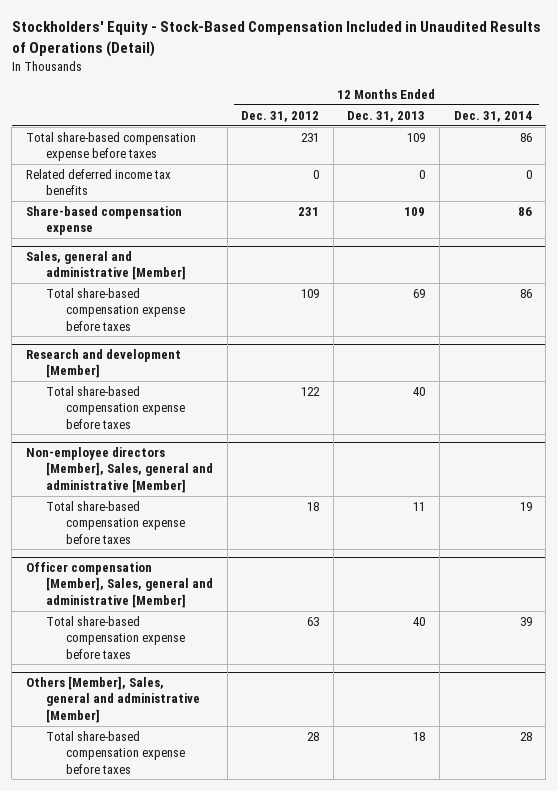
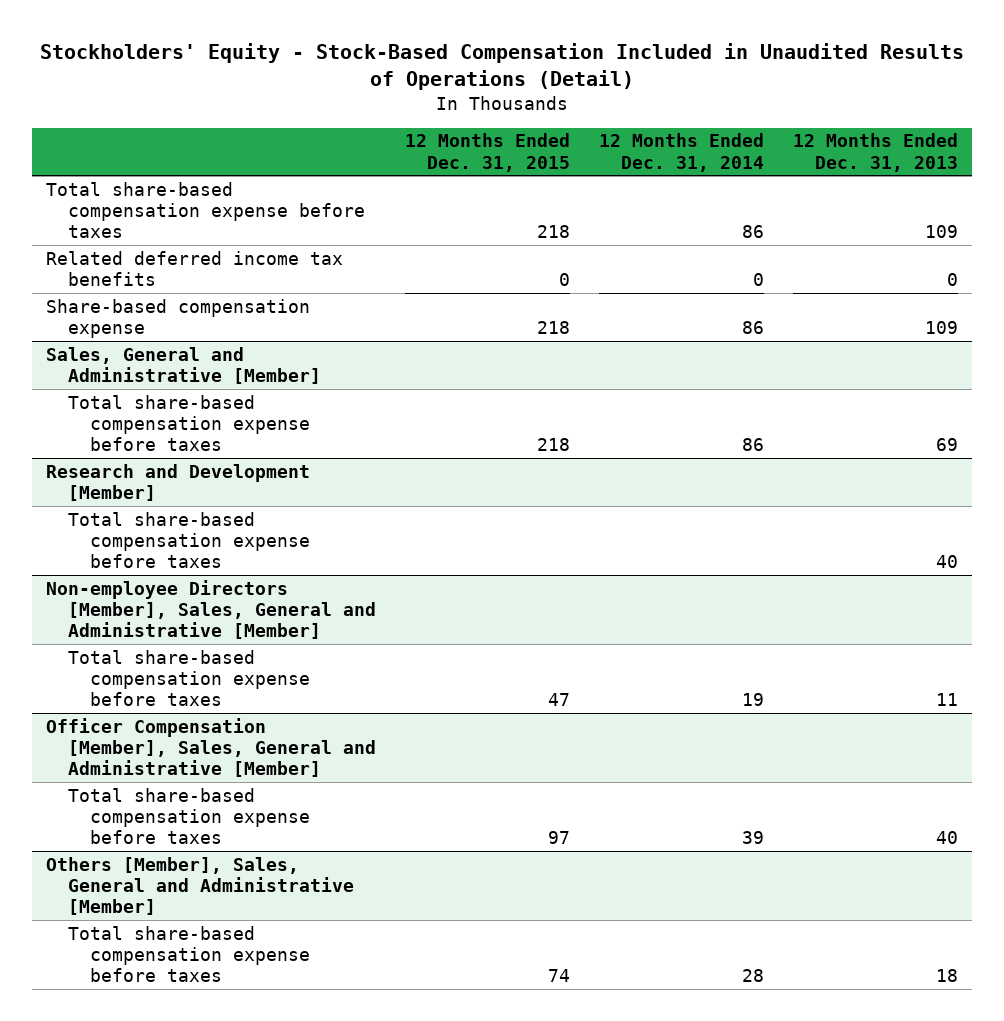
[241,110,320,122] Dec. 31, 2012 -> none
none -> [404,133,570,172] 12 Months Ended Dec. 31, 2015
[26,251,186,281] Sales, general and administrative [Member] -> [46,346,321,384] Sales, General and Administrative [Member]
[26,349,182,379] Research and development [Member] -> [46,463,311,501] Research and Development [Member]
[26,447,213,493] Non-employee directors [Member], Sales, general and administrative [Member] -> [46,579,376,640] Non-employee Directors [Member], Sales, General and Administrative [Member]
[26,562,213,608] Officer compensation [Member], Sales, general and administrative [Member] -> [46,717,376,778] Officer Compensation [Member], Sales, General and Administrative [Member]
[26,676,200,723] Others [Member], Sales, general and administrative [Member] -> [46,856,354,916] Others [Member], Sales, General and Administrative [Member]

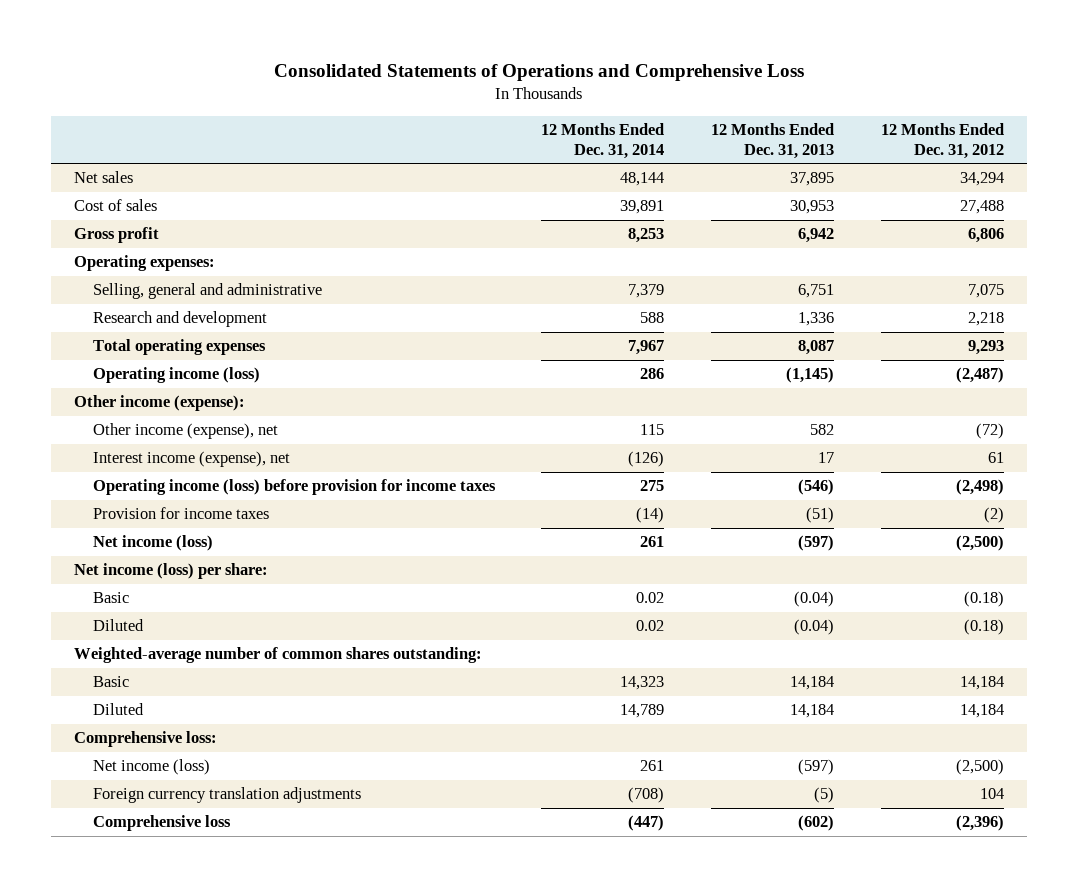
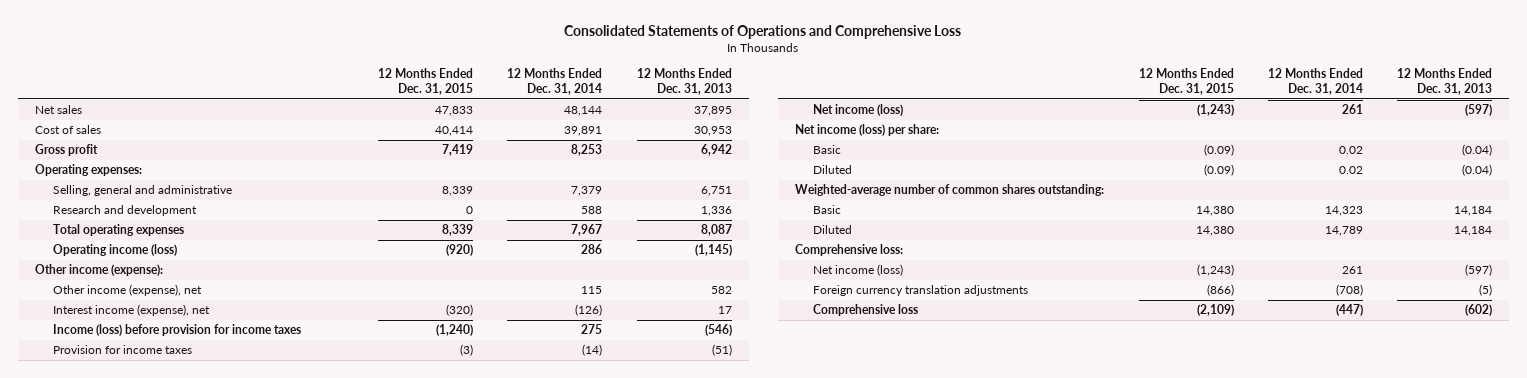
[880,123,1004,159] 12 Months Ended Dec. 31, 2012 -> none
none -> [378,67,474,95] 12 Months Ended Dec. 31, 2015
[92,479,496,496] Operating income (loss) before provision for income taxes -> [53,324,302,337] Income (loss) before provision for income taxes

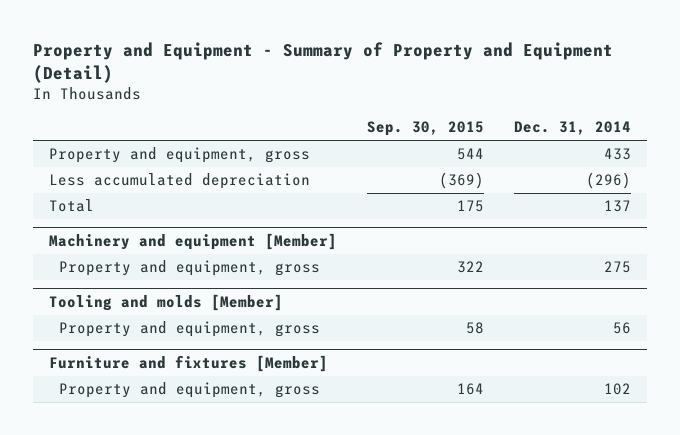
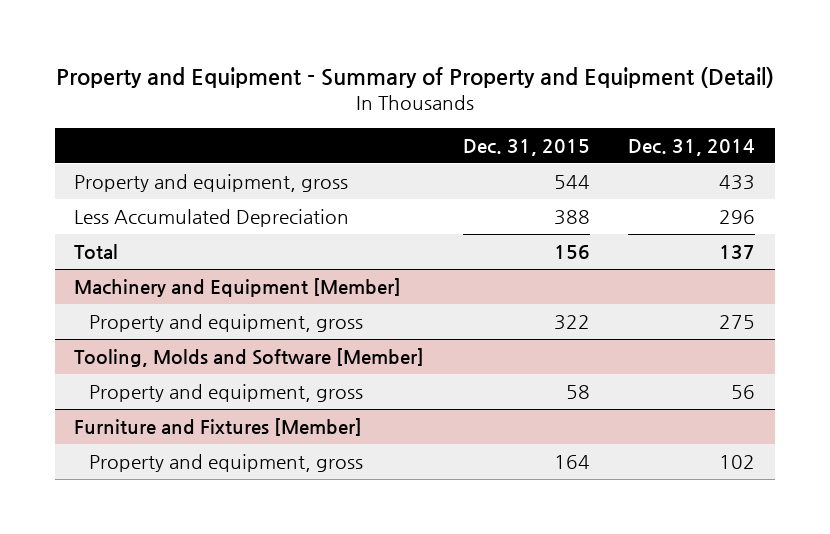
[367,121,485,137] Sep. 30, 2015 -> none
none -> [462,139,590,157] Dec. 31, 2015
[48,173,310,190] Less accumulated depreciation -> [74,208,350,227] Less Accumulated Depreciation
[586,172,632,190] (296) -> [719,209,756,224] 296
[48,232,337,250] Machinery and equipment [Member] -> [74,277,402,297] Machinery and Equipment [Member]
[48,293,283,311] Tooling and molds [Member] -> [74,347,425,367] Tooling, Molds and Software [Member]
[48,354,328,372] Furniture and fixtures [Member] -> [74,417,363,436] Furniture and Fixtures [Member]

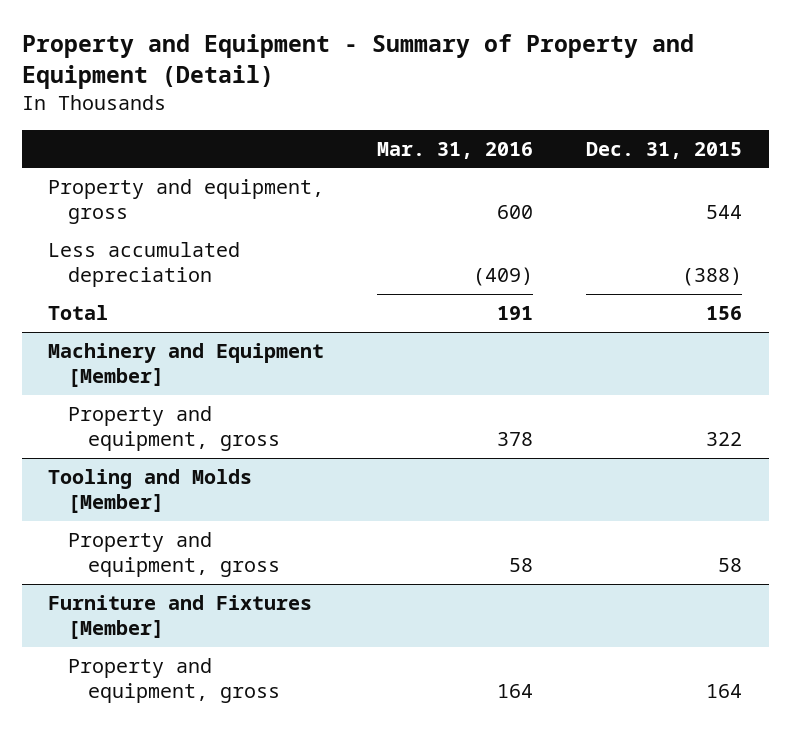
[628,139,756,157] Dec. 31, 2014 -> none
none -> [377,141,534,159] Mar. 31, 2016
[74,208,350,227] Less Accumulated Depreciation -> [48,242,241,288] Less accumulated depreciation
[553,209,590,225] 388 -> [682,267,743,287] (388)
[74,347,425,367] Tooling, Molds and Software [Member] -> [48,469,253,514] Tooling and Molds [Member]

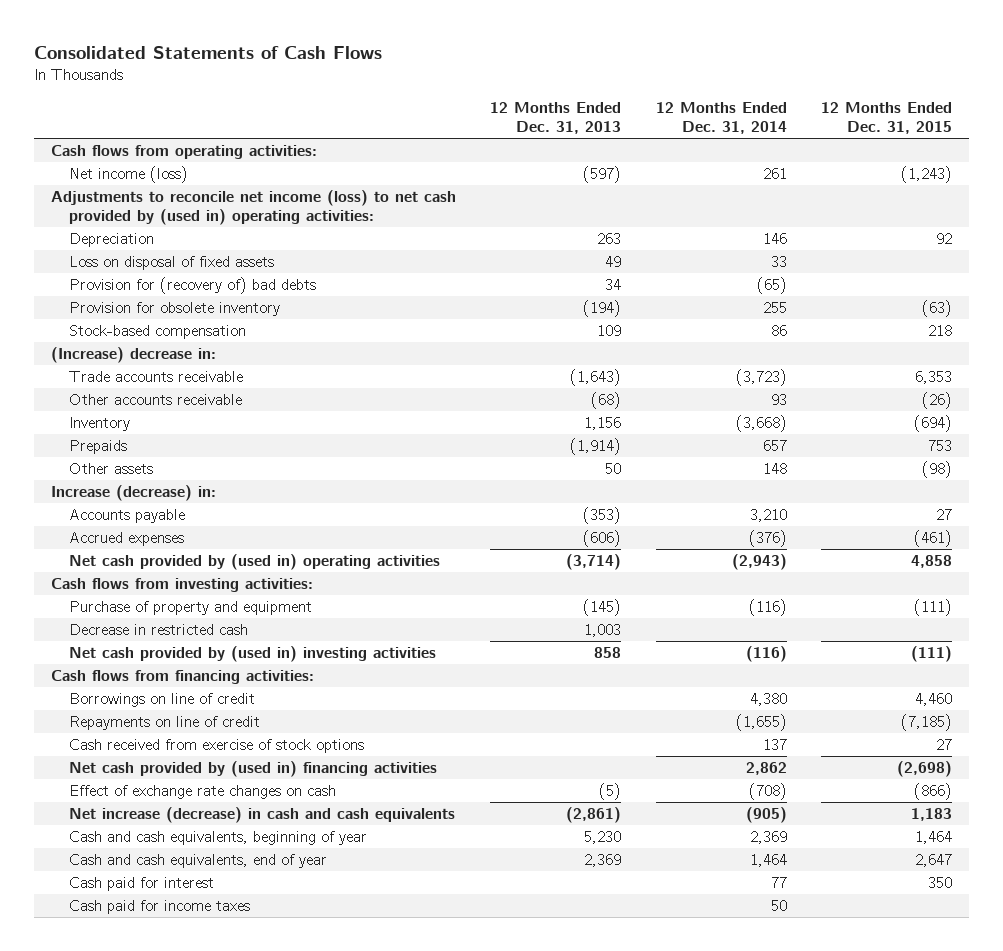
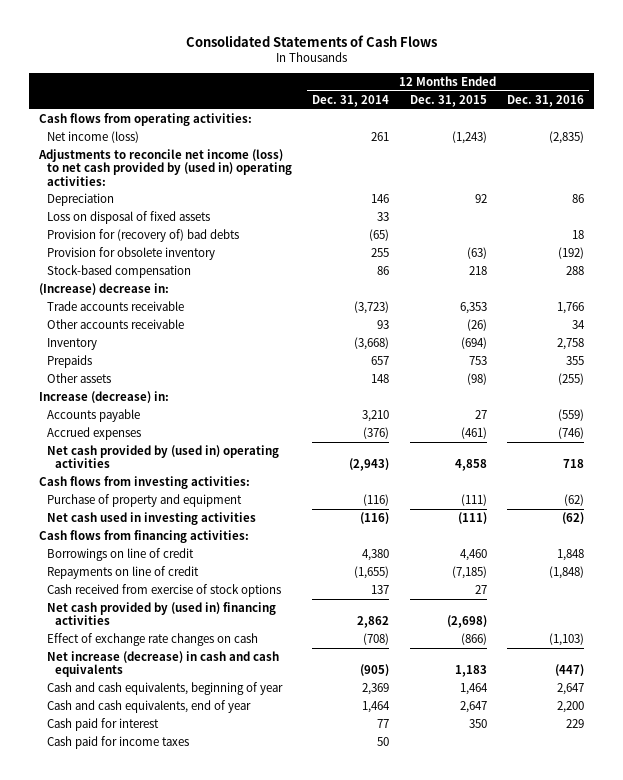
[490,102,622,135] 12 Months Ended Dec. 31, 2013 -> none
none -> [507,94,585,107] Dec. 31, 2016
[68,624,248,636] Decrease in restricted cash -> none
[68,646,436,663] Net cash provided by (used in) investing activities -> [47,511,257,525] Net cash used in investing activities

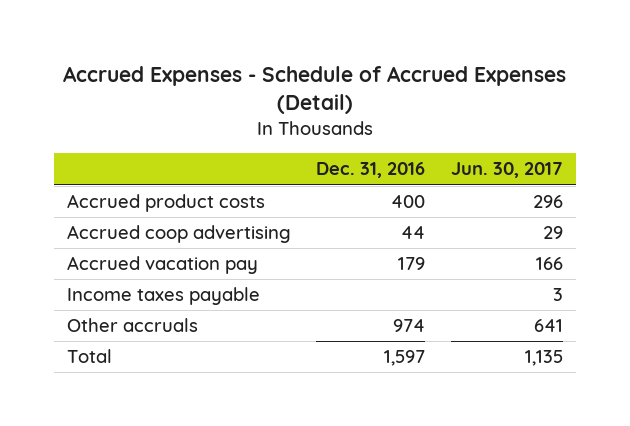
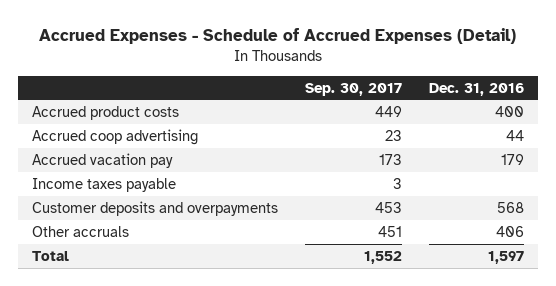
[451,162,564,179] Jun. 30, 2017 -> none
none -> [304,82,402,96] Sep. 30, 2017
none -> [31,200,278,216] Customer deposits and overpayments
[393,319,426,333] 974 -> [496,225,525,237] 406

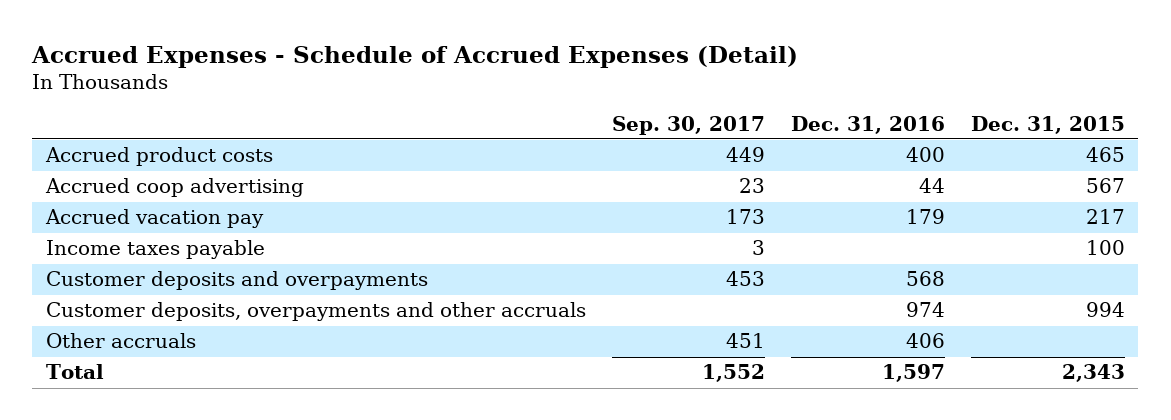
none -> [971,115,1126,134] Dec. 31, 2015
none -> [45,302,586,322] Customer deposits, overpayments and other accruals

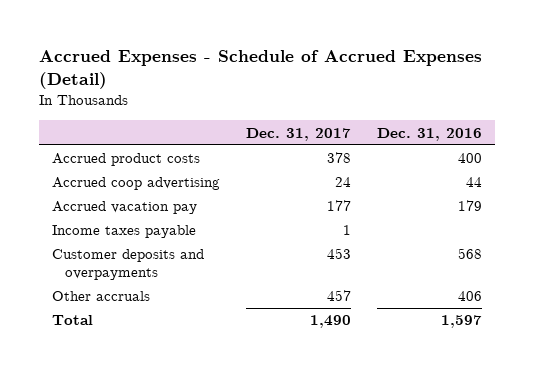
[611,115,765,135] Sep. 30, 2017 -> none
[971,115,1126,134] Dec. 31, 2015 -> none
none -> [246,127,352,141] Dec. 31, 2017
[45,302,586,322] Customer deposits, overpayments and other accruals -> none

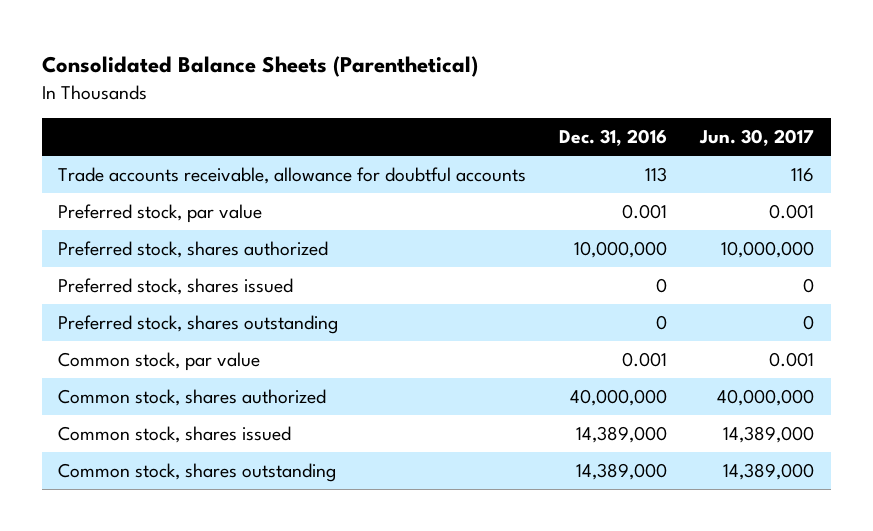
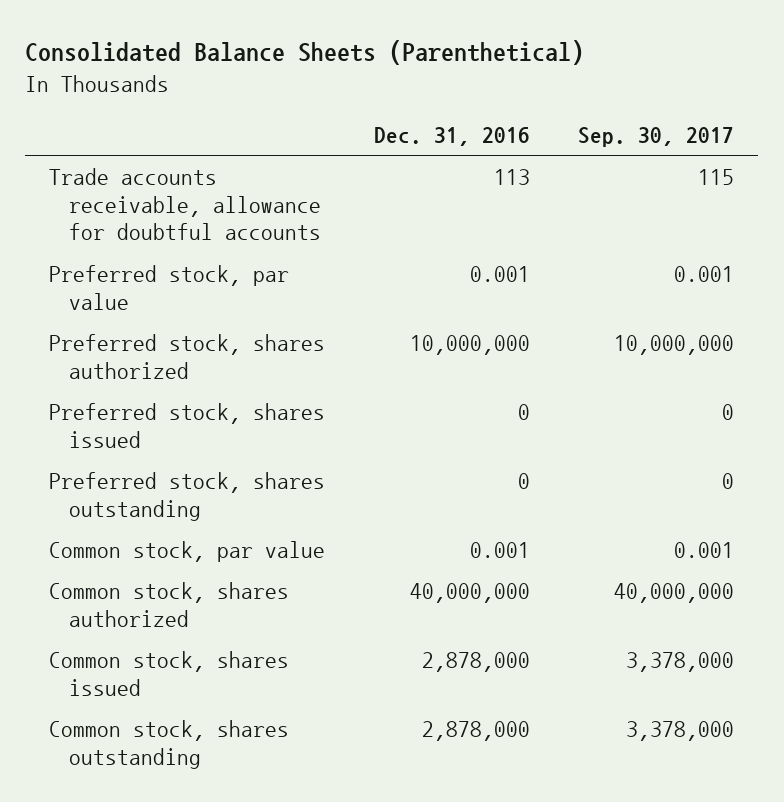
[699,129,815,147] Jun. 30, 2017 -> none
none -> [578,126,735,147] Sep. 30, 2017
[576,426,668,444] 14,389,000 -> [421,651,530,672] 2,878,000
[576,463,668,481] 14,389,000 -> [421,720,530,741] 2,878,000

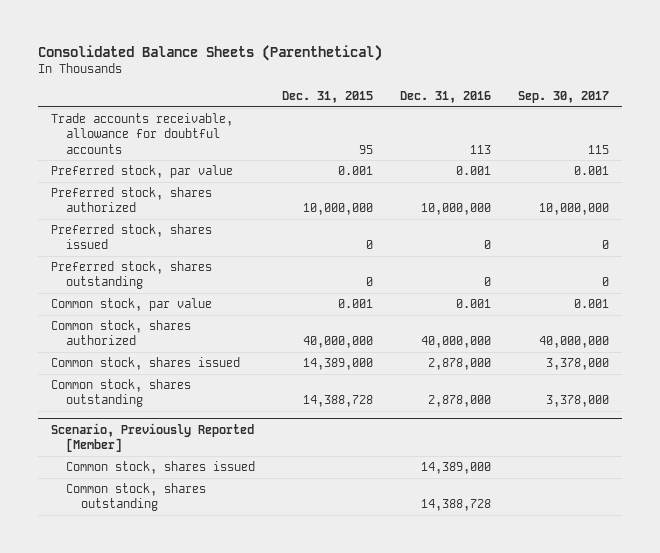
none -> [282,91,374,104] Dec. 31, 2015
none -> [51,422,255,453] Scenario, Previously Reported [Member]
none -> [66,461,256,475] Common stock, shares issued
none -> [66,483,207,512] Common stock, shares outstanding

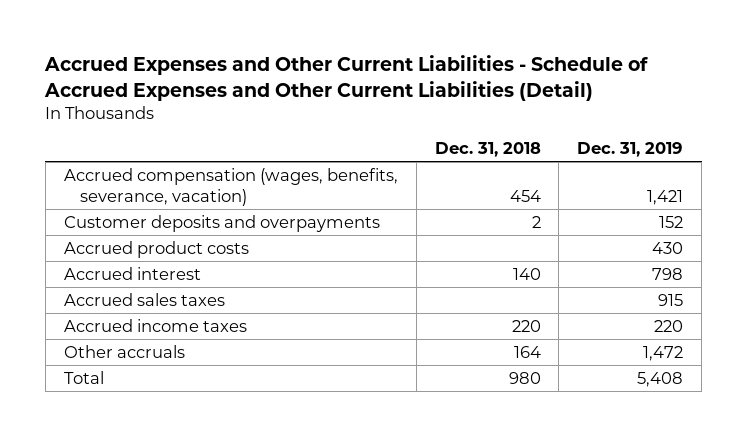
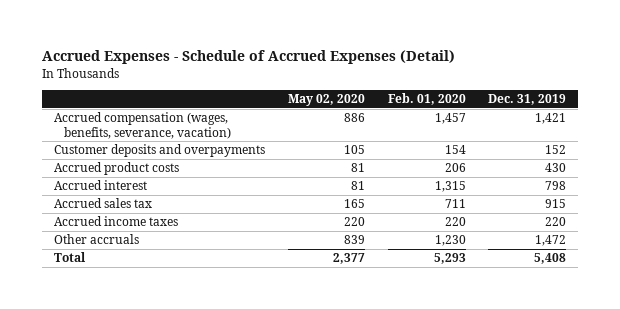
[44,54,649,101] Accrued Expenses and Other Current Liabilities - Schedule of Accrued Expenses and Other Current Liabilities (Detail) -> [42,50,456,65] Accrued Expenses - Schedule of Accrued Expenses (Detail)
[434,142,541,158] Dec. 31, 2018 -> none
none -> [287,94,365,107] May 02, 2020
none -> [387,93,466,106] Feb. 01, 2020
[63,292,225,306] Accrued sales taxes -> [53,198,152,209] Accrued sales tax

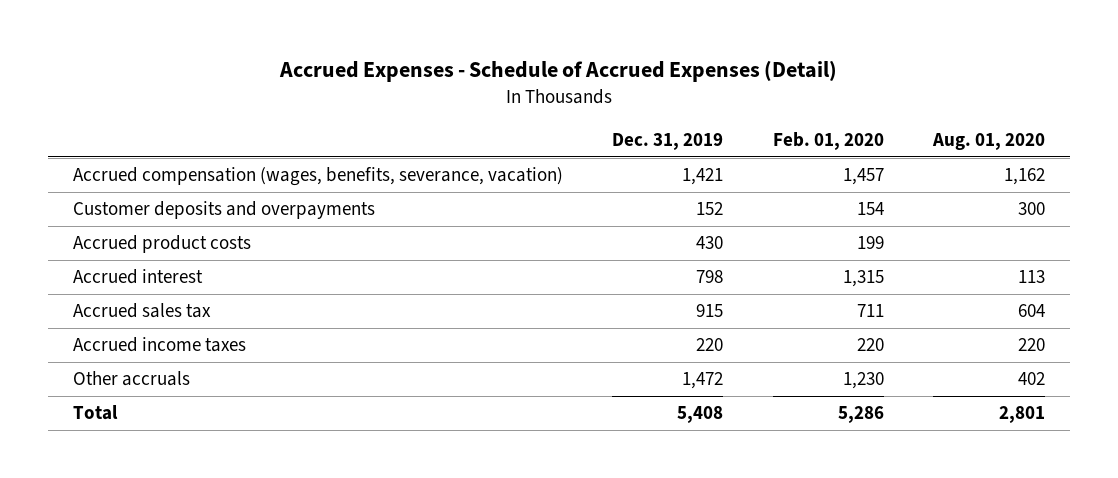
[287,94,365,107] May 02, 2020 -> none
none -> [932,132,1046,150] Aug. 01, 2020
[444,163,466,173] 206 -> [856,236,884,250] 199
[433,253,466,265] 5,293 -> [837,406,884,424] 5,286

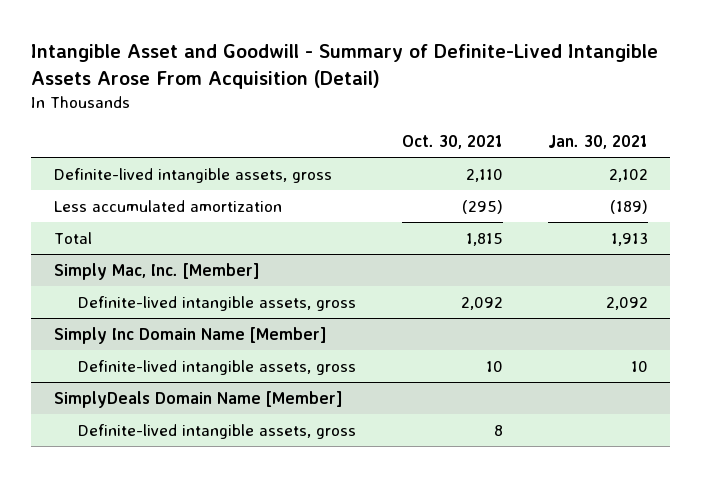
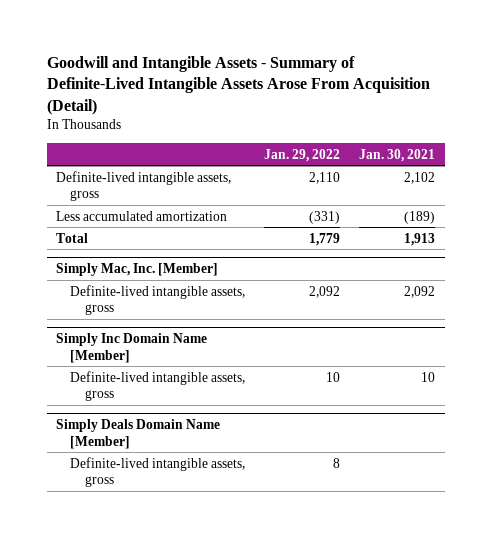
[31,44,659,89] Intangible Asset and Goodwill - Summary of Definite-Lived Intangible Assets Arose From Acquisition (Detail) -> [46,56,430,115] Goodwill and Intangible Assets - Summary of Definite-Lived Intangible Assets Arose From Acquisition (Detail)
[401,135,503,150] Oct. 30, 2021 -> none
none -> [264,148,341,162] Jan. 29, 2022
[54,391,344,409] SimplyDeals Domain Name [Member] -> [56,418,221,449] Simply Deals Domain Name [Member]

